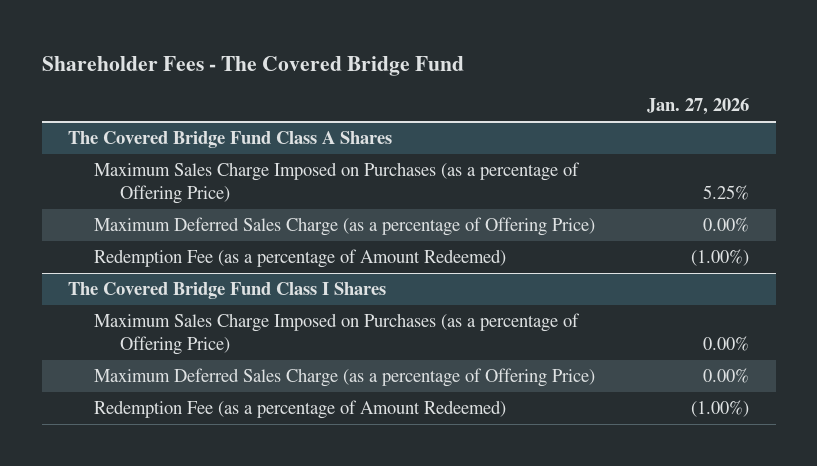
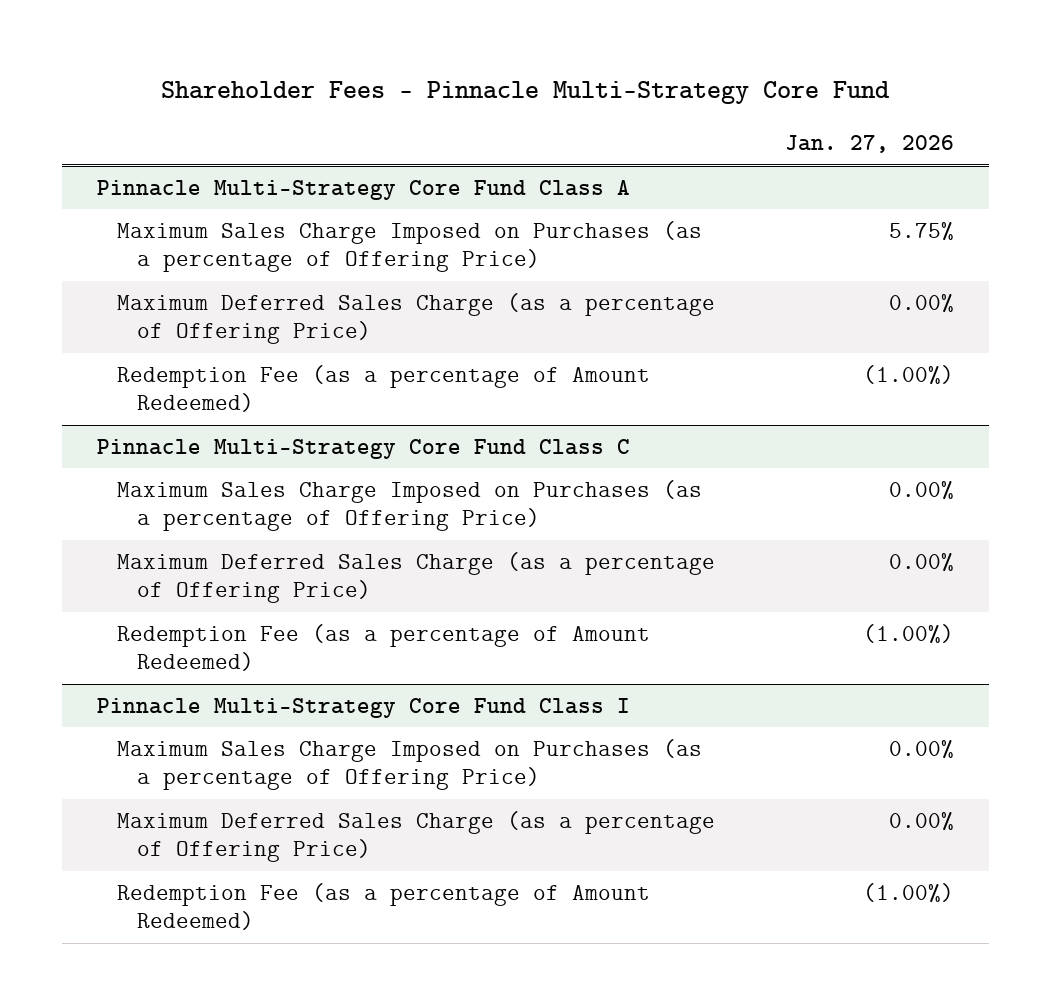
[41,55,464,76] Shareholder Fees - The Covered Bridge Fund -> [161,81,891,105] Shareholder Fees - Pinnacle Multi-Strategy Core Fund
[68,131,393,149] The Covered Bridge Fund Class A Shares -> none
none -> [96,179,630,200] Pinnacle Multi-Strategy Core Fund Class A
[703,184,750,200] 5.25% -> [888,221,954,241] 5.75%
[68,282,387,300] The Covered Bridge Fund Class I Shares -> none
none -> [96,438,630,459] Pinnacle Multi-Strategy Core Fund Class C
none -> [96,697,630,718] Pinnacle Multi-Strategy Core Fund Class I
none -> [117,738,703,791] Maximum Sales Charge Imposed on Purchases (as a percentage of Offering Price)
none -> [117,810,716,863] Maximum Deferred Sales Charge (as a percentage of Offering Price)
none -> [117,882,651,931] Redemption Fee (as a percentage of Amount Redeemed)

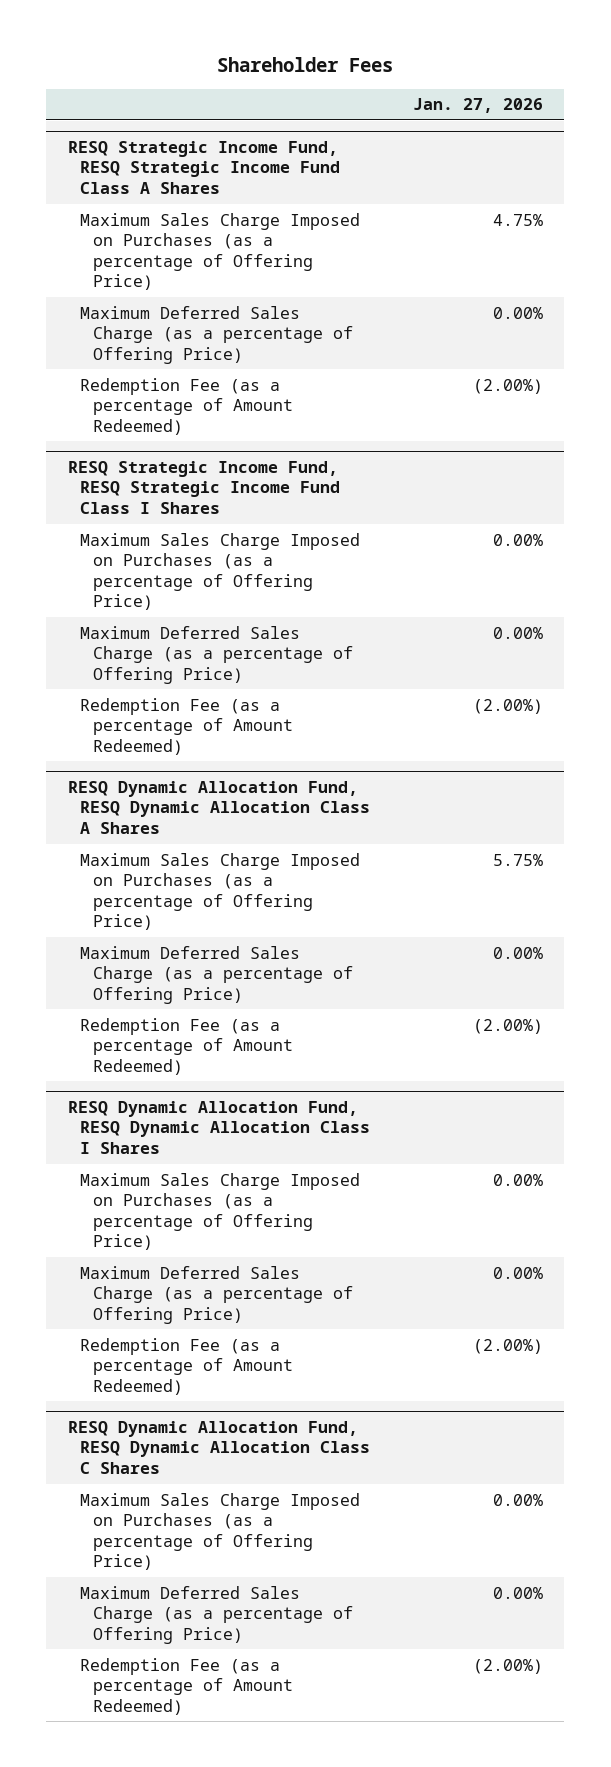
[161,81,891,105] Shareholder Fees - Pinnacle Multi-Strategy Core Fund -> [217,57,394,73] Shareholder Fees
[96,179,630,200] Pinnacle Multi-Strategy Core Fund Class A -> none
none -> [67,140,341,194] RESQ Strategic Income Fund, RESQ Strategic Income Fund Class A Shares
none -> [80,212,361,291] Maximum Sales Charge Imposed on Purchases (as a percentage of Offering Price)
none -> [80,305,353,364] Maximum Deferred Sales Charge (as a percentage of Offering Price)
none -> [80,377,293,435] Redemption Fee (as a percentage of Amount Redeemed)
none -> [67,460,341,514] RESQ Strategic Income Fund, RESQ Strategic Income Fund Class I Shares
none -> [80,532,361,611] Maximum Sales Charge Imposed on Purchases (as a percentage of Offering Price)
none -> [80,625,353,684] Maximum Deferred Sales Charge (as a percentage of Offering Price)
none -> [80,697,293,755] Redemption Fee (as a percentage of Amount Redeemed)
none -> [67,780,371,834] RESQ Dynamic Allocation Fund, RESQ Dynamic Allocation Class A Shares
[96,438,630,459] Pinnacle Multi-Strategy Core Fund Class C -> none
[862,364,954,385] (1.00%) -> [472,1018,543,1034] (2.00%)
none -> [67,1100,371,1154] RESQ Dynamic Allocation Fund, RESQ Dynamic Allocation Class I Shares
[96,697,630,718] Pinnacle Multi-Strategy Core Fund Class I -> none
[862,623,954,644] (1.00%) -> [472,1338,543,1354] (2.00%)
none -> [67,1420,371,1474] RESQ Dynamic Allocation Fund, RESQ Dynamic Allocation Class C Shares
[862,882,954,903] (1.00%) -> [472,1658,543,1674] (2.00%)

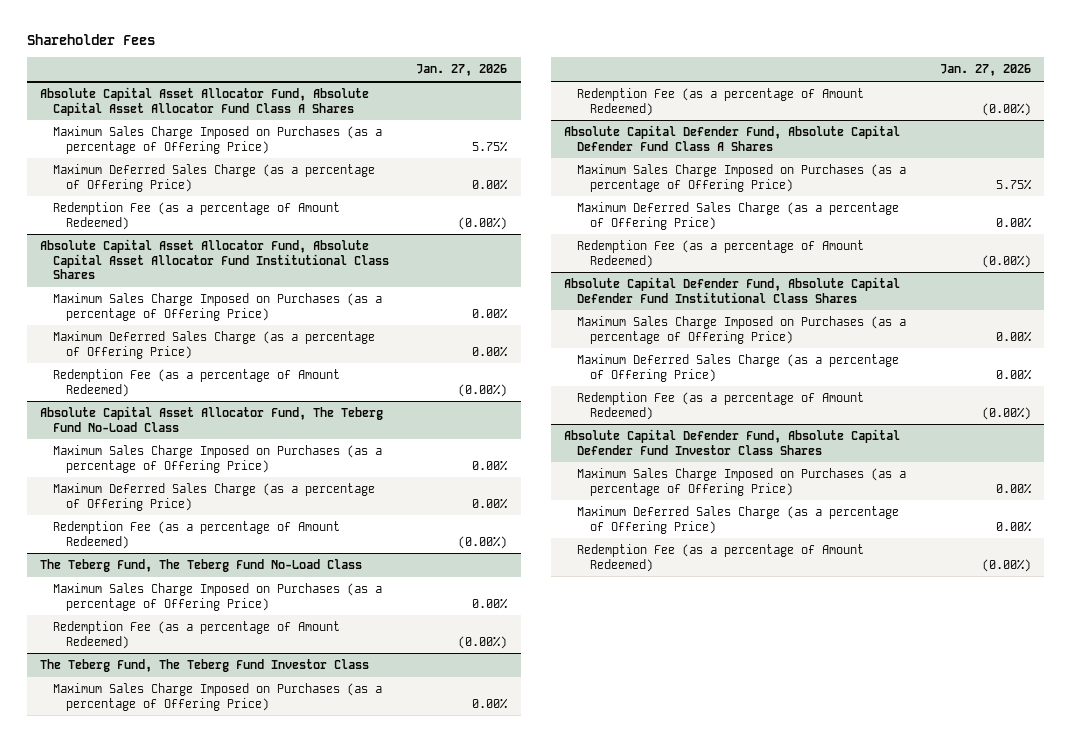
[67,140,341,194] RESQ Strategic Income Fund, RESQ Strategic Income Fund Class A Shares -> none
none -> [40,87,370,116] Absolute Capital Asset Allocator Fund, Absolute Capital Asset Allocator Fund Class A Shares
[492,213,543,226] 4.75% -> [472,140,509,152] 5.75%
[67,460,341,514] RESQ Strategic Income Fund, RESQ Strategic Income Fund Class I Shares -> none
[472,378,543,394] (2.00%) -> [458,216,508,230] (0.00%)
none -> [40,239,390,280] Absolute Capital Asset Allocator Fund, Absolute Capital Asset Allocator Fund Institutional Class Shares
[67,780,371,834] RESQ Dynamic Allocation Fund, RESQ Dynamic Allocation Class A Shares -> none
[472,698,543,714] (2.00%) -> [458,383,508,397] (0.00%)
none -> [40,406,384,432] Absolute Capital Asset Allocator Fund, The Teberg Fund No-Load Class
none -> [53,445,383,473] Maximum Sales Charge Imposed on Purchases (as a percentage of Offering Price)
none -> [53,483,376,511] Maximum Deferred Sales Charge (as a percentage of Offering Price)
none -> [53,521,341,549] Redemption Fee (as a percentage of Amount Redeemed)
none -> [40,559,363,573] The Teberg Fund, The Teberg Fund No-Load Class
none -> [53,583,383,611] Maximum Sales Charge Imposed on Purchases (as a percentage of Offering Price)
none -> [53,621,341,649] Redemption Fee (as a percentage of Amount Redeemed)
none -> [40,659,370,673] The Teberg Fund, The Teberg Fund Investor Class
none -> [53,683,383,711] Maximum Sales Charge Imposed on Purchases (as a percentage of Offering Price)
none -> [577,88,865,116] Redemption Fee (as a percentage of Amount Redeemed)
none -> [563,125,900,151] Absolute Capital Defender Fund, Absolute Capital Defender Fund Class A Shares
[67,1100,371,1154] RESQ Dynamic Allocation Fund, RESQ Dynamic Allocation Class I Shares -> none
[472,1018,543,1034] (2.00%) -> [981,254,1031,268] (0.00%)
none -> [563,277,900,303] Absolute Capital Defender Fund, Absolute Capital Defender Fund Institutional Class Shares
[67,1420,371,1474] RESQ Dynamic Allocation Fund, RESQ Dynamic Allocation Class C Shares -> none
[472,1338,543,1354] (2.00%) -> [981,406,1031,420] (0.00%)
none -> [563,429,900,455] Absolute Capital Defender Fund, Absolute Capital Defender Fund Investor Class Shares
[472,1658,543,1674] (2.00%) -> [981,558,1031,572] (0.00%)

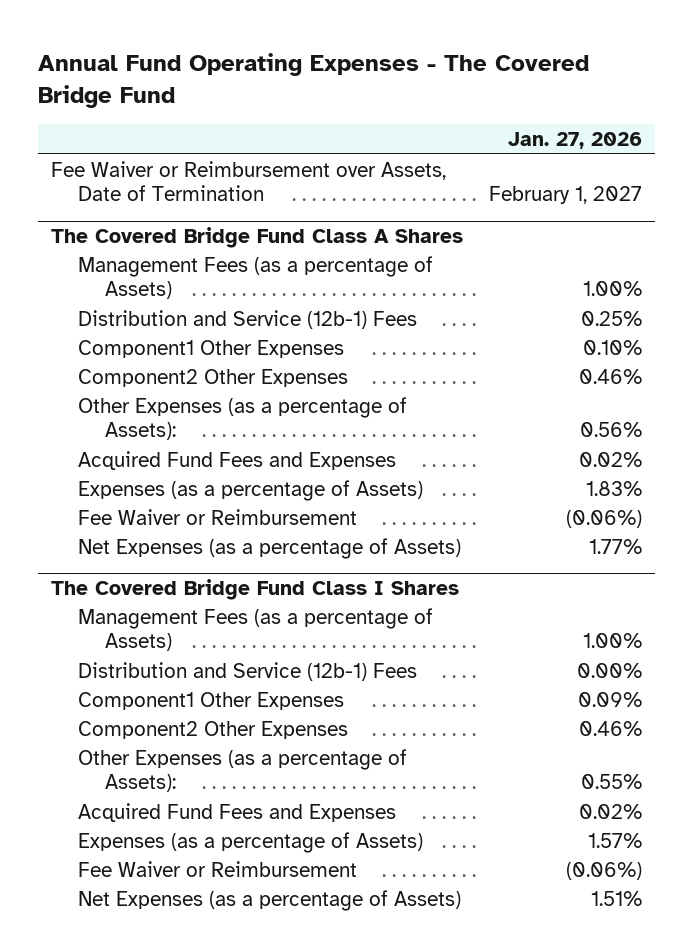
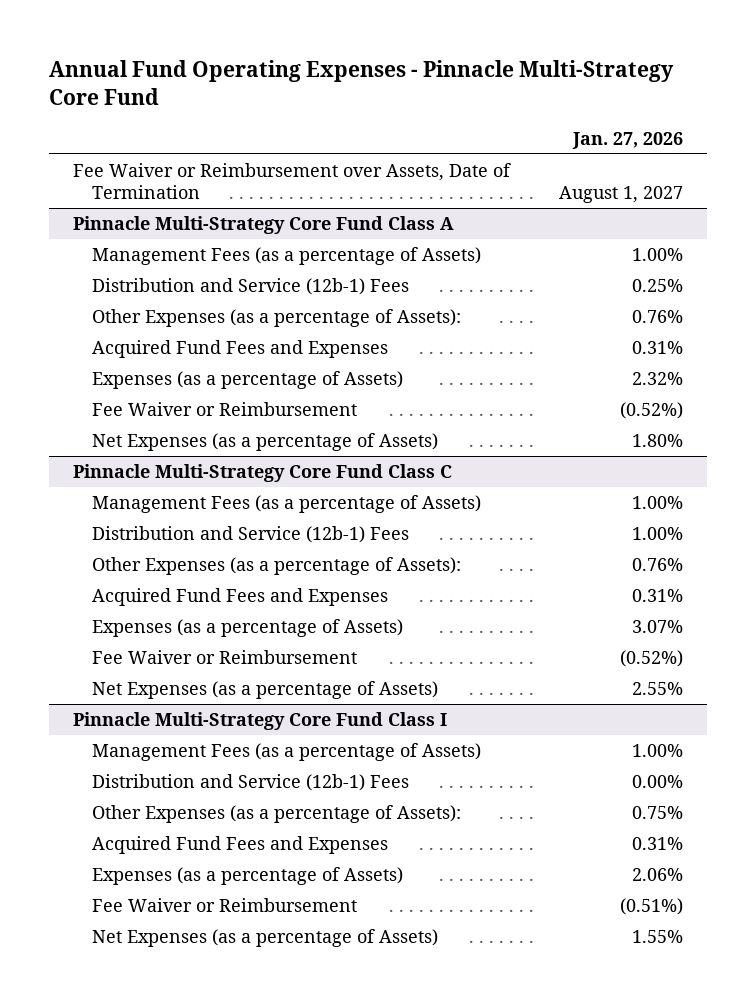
[38,52,590,109] Annual Fund Operating Expenses - The Covered Bridge Fund -> [48,59,674,106] Annual Fund Operating Expenses - Pinnacle Multi-Strategy Core Fund
[51,226,464,248] The Covered Bridge Fund Class A Shares -> none
[489,186,643,205] February 1, 2027 -> [558,185,683,203] August 1, 2027
none -> [73,215,455,234] Pinnacle Multi-Strategy Core Fund Class A
[77,339,344,358] Component1 Other Expenses -> none
[77,368,348,387] Component2 Other Expenses -> none
[51,578,460,600] The Covered Bridge Fund Class I Shares -> none
[580,422,643,438] 0.56% -> [631,309,683,323] 0.76%
[579,451,643,467] 0.02% -> [631,340,683,354] 0.31%
[586,480,643,496] 1.83% -> [631,371,683,385] 2.32%
[566,509,643,528] (0.06%) -> [619,401,683,419] (0.52%)
[589,538,643,554] 1.77% -> [631,433,683,447] 1.80%
none -> [73,463,453,482] Pinnacle Multi-Strategy Core Fund Class C
none -> [91,525,409,543] Distribution and Service (12b-1) Fees
none -> [91,556,461,575] Other Expenses (as a percentage of Assets):
none -> [91,587,388,606] Acquired Fund Fees and Expenses
none -> [91,618,403,637] Expenses (as a percentage of Assets)
none -> [91,649,357,664] Fee Waiver or Reimbursement
none -> [91,680,438,699] Net Expenses (as a percentage of Assets)
none -> [73,711,448,730] Pinnacle Multi-Strategy Core Fund Class I
none -> [91,742,481,761] Management Fees (as a percentage of Assets)
[77,691,344,710] Component1 Other Expenses -> none
[77,720,348,739] Component2 Other Expenses -> none
[581,774,643,790] 0.55% -> [631,805,683,819] 0.75%
[579,803,643,819] 0.02% -> [631,836,683,850] 0.31%
[588,832,643,848] 1.57% -> [631,867,683,881] 2.06%
[566,861,643,880] (0.06%) -> [619,897,683,915] (0.51%)
[591,890,643,906] 1.51% -> [631,929,683,943] 1.55%

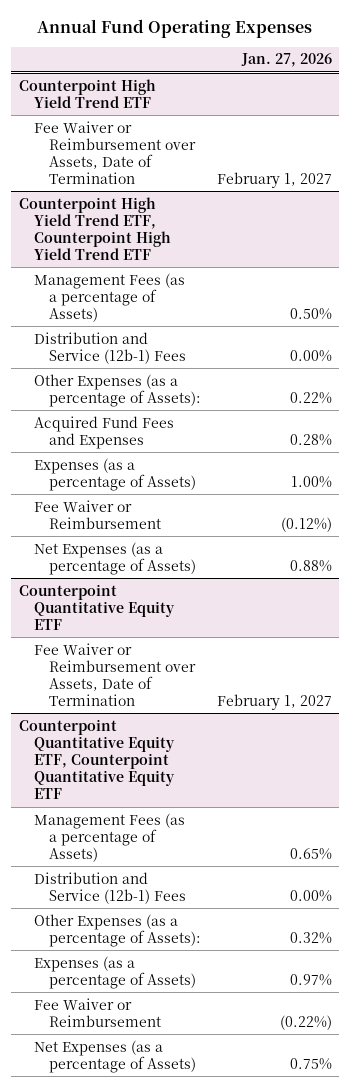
[48,59,674,106] Annual Fund Operating Expenses - Pinnacle Multi-Strategy Core Fund -> [37,18,313,38] Annual Fund Operating Expenses
[73,215,455,234] Pinnacle Multi-Strategy Core Fund Class A -> none
[91,277,409,295] Distribution and Service (12b-1) Fees -> none
[91,308,461,327] Other Expenses (as a percentage of Assets): -> none
[91,339,388,358] Acquired Fund Fees and Expenses -> none
[91,370,403,389] Expenses (as a percentage of Assets) -> none
[91,401,357,416] Fee Waiver or Reimbursement -> none
[91,432,438,451] Net Expenses (as a percentage of Assets) -> none
[73,463,453,482] Pinnacle Multi-Strategy Core Fund Class C -> none
[91,494,481,513] Management Fees (as a percentage of Assets) -> none
[91,525,409,543] Distribution and Service (12b-1) Fees -> none
[91,556,461,575] Other Expenses (as a percentage of Assets): -> none
[91,587,388,606] Acquired Fund Fees and Expenses -> none
[91,618,403,637] Expenses (as a percentage of Assets) -> none
[91,649,357,664] Fee Waiver or Reimbursement -> none
[91,680,438,699] Net Expenses (as a percentage of Assets) -> none
[73,711,448,730] Pinnacle Multi-Strategy Core Fund Class I -> none
[91,742,481,761] Management Fees (as a percentage of Assets) -> none
none -> [18,78,156,108] Counterpoint High Yield Trend ETF
[558,185,683,203] August 1, 2027 -> [216,171,332,188] February 1, 2027
none -> [18,196,172,260] Counterpoint High Yield Trend ETF, Counterpoint High Yield Trend ETF
[631,247,683,261] 1.00% -> [289,307,332,320] 0.50%
[631,805,683,819] 0.75% -> [289,391,332,404] 0.22%
[631,836,683,850] 0.31% -> [289,433,332,446] 0.28%
[631,867,683,881] 2.06% -> [290,475,332,488] 1.00%
[619,897,683,915] (0.51%) -> [280,516,332,532] (0.12%)
[631,929,683,943] 1.55% -> [289,559,332,572] 0.88%
none -> [18,583,176,630] Counterpoint Quantitative Equity ETF
none -> [34,642,197,706] Fee Waiver or Reimbursement over Assets, Date of Termination
none -> [18,718,176,800] Counterpoint Quantitative Equity ETF, Counterpoint Quantitative Equity ETF
none -> [34,812,186,862] Management Fees (as a percentage of Assets)
none -> [34,871,187,904] Distribution and Service (12b-1) Fees
none -> [34,913,202,947] Other Expenses (as a percentage of Assets):
none -> [34,955,197,989] Expenses (as a percentage of Assets)
none -> [34,997,162,1027] Fee Waiver or Reimbursement
none -> [34,1039,197,1073] Net Expenses (as a percentage of Assets)

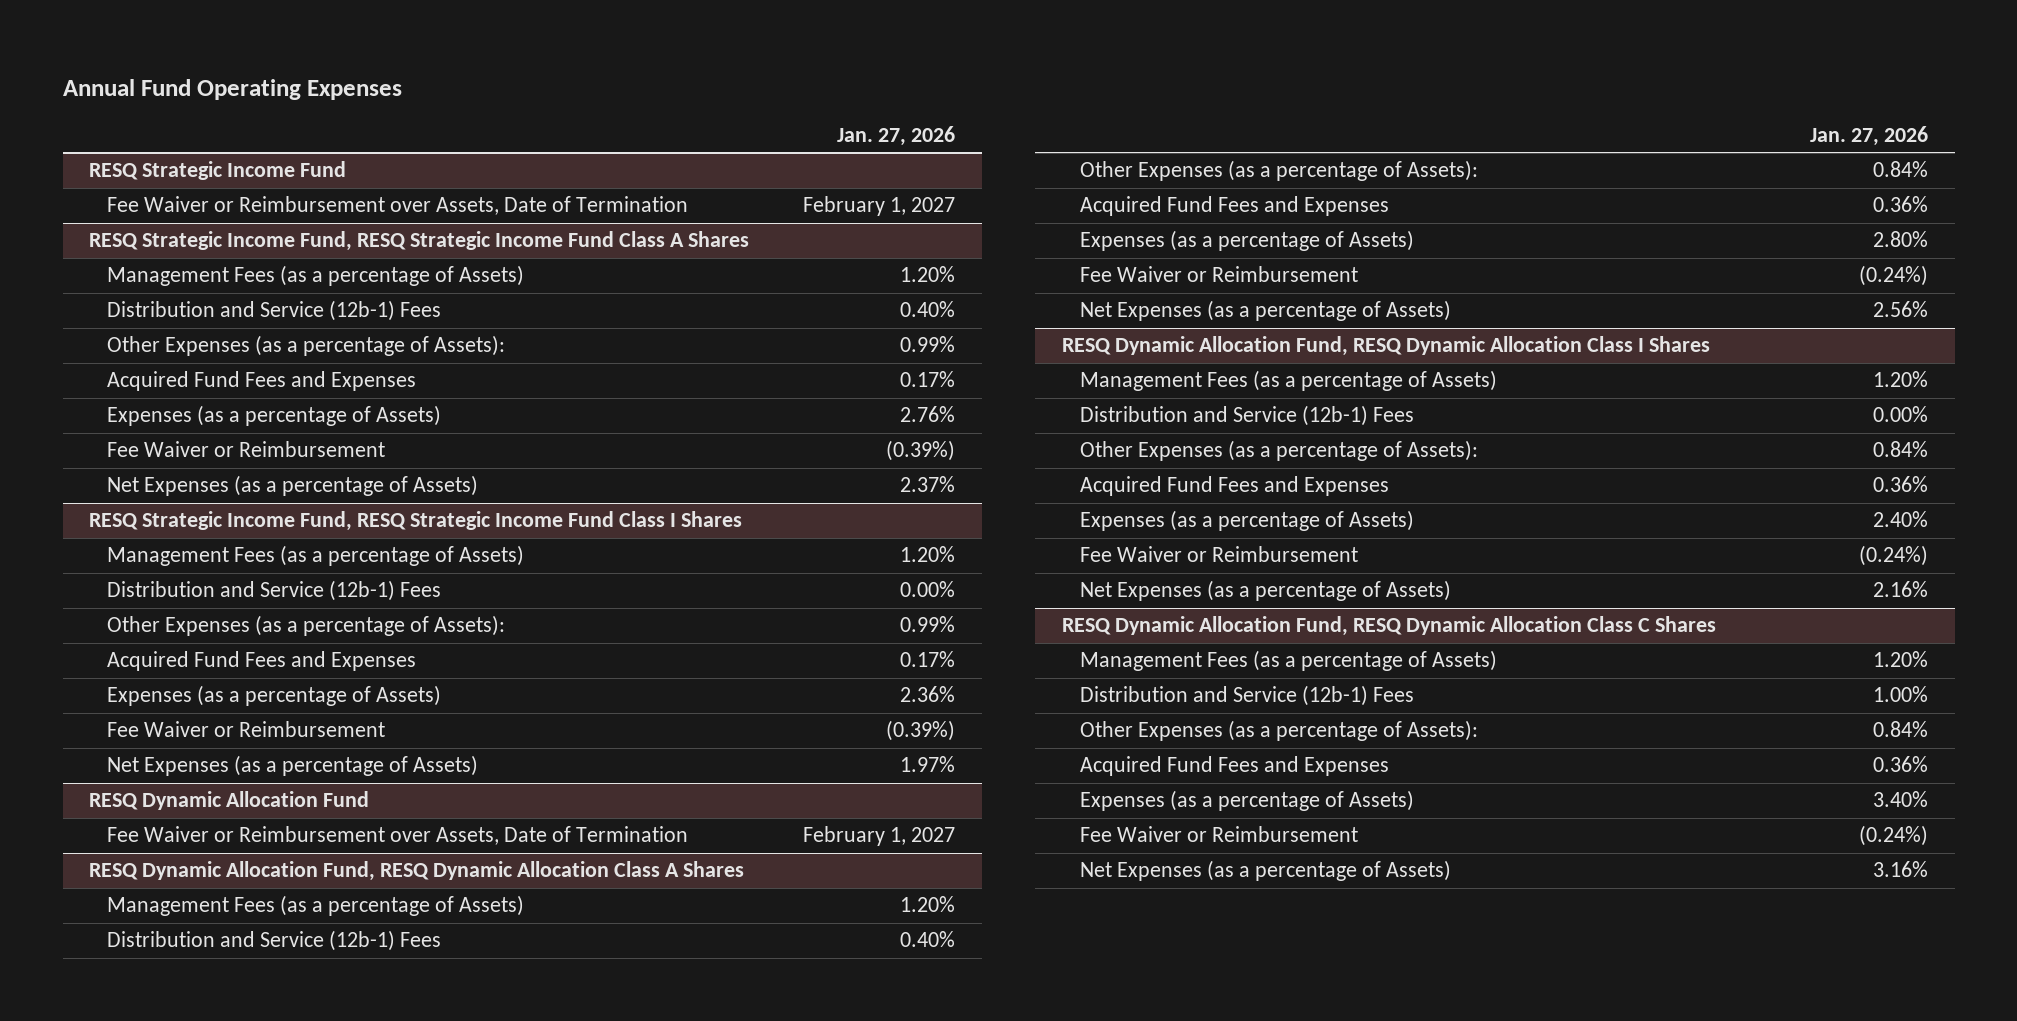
[18,78,156,108] Counterpoint High Yield Trend ETF -> none
none -> [89,161,347,181] RESQ Strategic Income Fund
[18,196,172,260] Counterpoint High Yield Trend ETF, Counterpoint High Yield Trend ETF -> none
none -> [89,231,750,252] RESQ Strategic Income Fund, RESQ Strategic Income Fund Class A Shares
[289,307,332,320] 0.50% -> [899,266,955,283] 1.20%
none -> [106,300,441,322] Distribution and Service (12b-1) Fees
none -> [106,335,505,357] Other Expenses (as a percentage of Assets):
none -> [106,371,416,392] Acquired Fund Fees and Expenses
none -> [106,405,441,427] Expenses (as a percentage of Assets)
none -> [106,441,385,458] Fee Waiver or Reimbursement
none -> [106,475,478,497] Net Expenses (as a percentage of Assets)
none -> [89,511,743,532] RESQ Strategic Income Fund, RESQ Strategic Income Fund Class I Shares
none -> [106,545,524,567] Management Fees (as a percentage of Assets)
[18,583,176,630] Counterpoint Quantitative Equity ETF -> none
[289,391,332,404] 0.22% -> [899,616,955,633] 0.99%
[289,433,332,446] 0.28% -> [899,651,955,668] 0.17%
[290,475,332,488] 1.00% -> [899,686,955,703] 2.36%
[280,516,332,532] (0.12%) -> [885,720,955,742] (0.39%)
[289,559,332,572] 0.88% -> [899,756,955,773] 1.97%
none -> [89,791,370,811] RESQ Dynamic Allocation Fund
[18,718,176,800] Counterpoint Quantitative Equity ETF, Counterpoint Quantitative Equity ETF -> none
none -> [89,861,745,882] RESQ Dynamic Allocation Fund, RESQ Dynamic Allocation Class A Shares
[289,847,332,860] 0.65% -> [899,896,955,913] 1.20%
none -> [106,930,441,952] Distribution and Service (12b-1) Fees
none -> [1079,160,1478,182] Other Expenses (as a percentage of Assets):
none -> [1079,196,1389,217] Acquired Fund Fees and Expenses
none -> [1079,230,1414,252] Expenses (as a percentage of Assets)
none -> [1079,266,1358,283] Fee Waiver or Reimbursement
none -> [1079,300,1451,322] Net Expenses (as a percentage of Assets)
none -> [1062,336,1711,357] RESQ Dynamic Allocation Fund, RESQ Dynamic Allocation Class I Shares
none -> [1079,370,1497,392] Management Fees (as a percentage of Assets)
[289,931,332,944] 0.32% -> [1872,441,1928,458] 0.84%
none -> [1079,476,1389,497] Acquired Fund Fees and Expenses
[289,973,332,986] 0.97% -> [1872,511,1928,528] 2.40%
[279,1014,332,1030] (0.22%) -> [1858,545,1928,567] (0.24%)
[289,1057,332,1070] 0.75% -> [1872,581,1928,598] 2.16%
none -> [1062,616,1717,637] RESQ Dynamic Allocation Fund, RESQ Dynamic Allocation Class C Shares
none -> [1079,650,1497,672] Management Fees (as a percentage of Assets)
none -> [1079,685,1414,707] Distribution and Service (12b-1) Fees
none -> [1079,720,1478,742] Other Expenses (as a percentage of Assets):
none -> [1079,756,1389,777] Acquired Fund Fees and Expenses
none -> [1079,790,1414,812] Expenses (as a percentage of Assets)
none -> [1079,826,1358,843] Fee Waiver or Reimbursement
none -> [1079,860,1451,882] Net Expenses (as a percentage of Assets)

